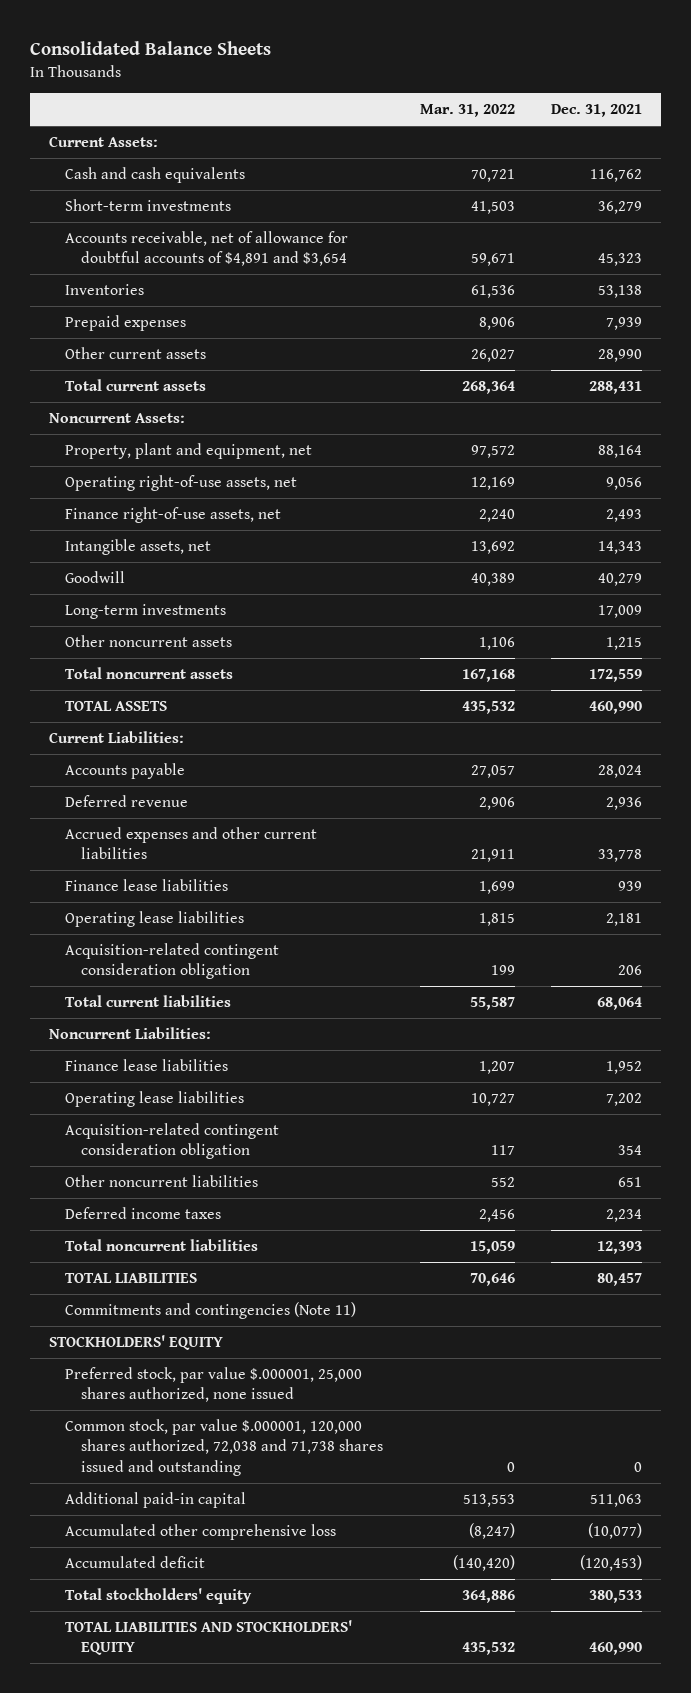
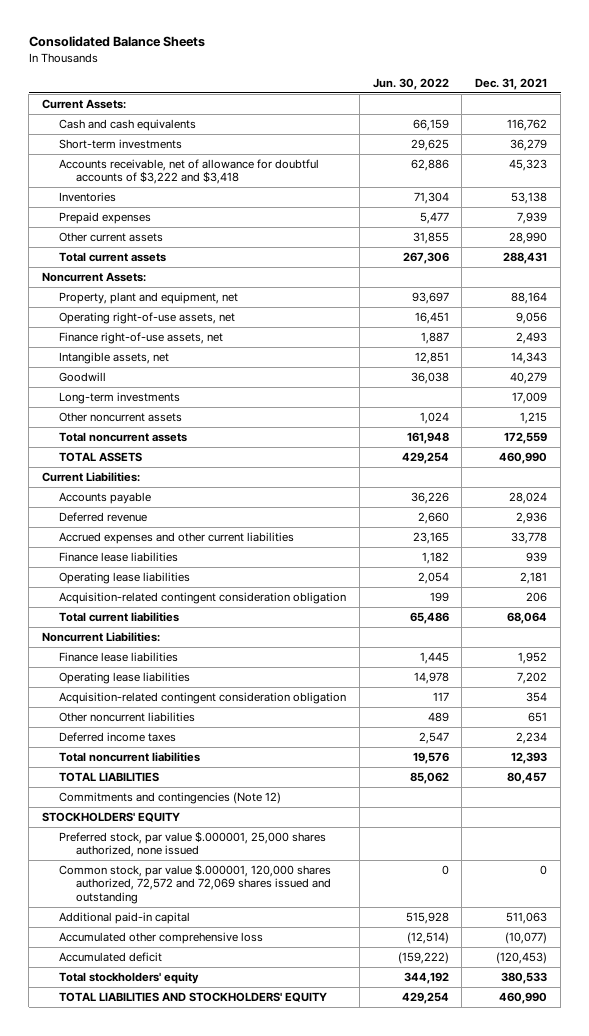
[419,104,515,118] Mar. 31, 2022 -> none
none -> [372,77,449,90] Jun. 30, 2022
[64,231,348,267] Accounts receivable, net of allowance for doubtful accounts of $4,891 and $3,654 -> [59,158,320,185] Accounts receivable, net of allowance for doubtful accounts of $3,222 and $3,418
[64,1302,356,1320] Commitments and contingencies (Note 11) -> [59,791,282,804] Commitments and contingencies (Note 12)
[64,1419,384,1476] Common stock, par value $.000001, 120,000 shares authorized, 72,038 and 71,738 shares issued and outstanding -> [59,863,332,905] Common stock, par value $.000001, 120,000 shares authorized, 72,572 and 72,069 shares issued and outstanding

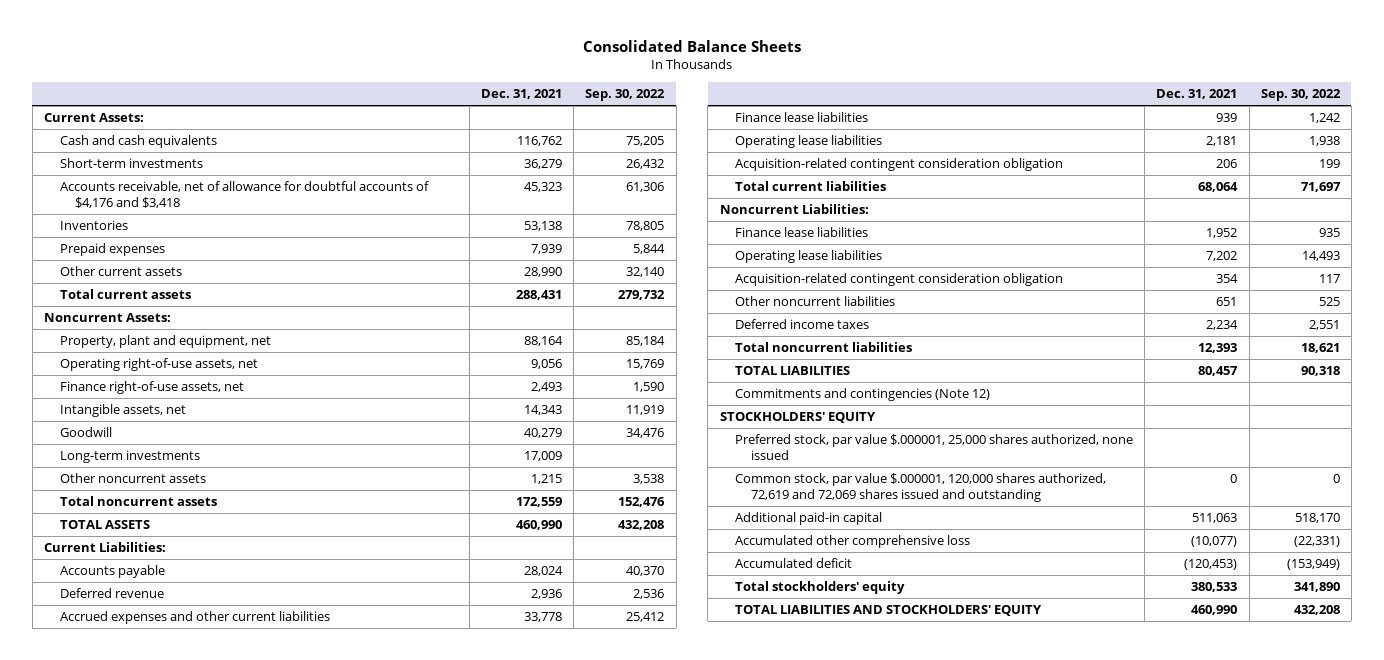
[372,77,449,90] Jun. 30, 2022 -> none
none -> [585,89,666,102] Sep. 30, 2022
[59,158,320,185] Accounts receivable, net of allowance for doubtful accounts of $3,222 and $3,418 -> [59,181,429,209] Accounts receivable, net of allowance for doubtful accounts of $4,176 and $3,418
[59,863,332,905] Common stock, par value $.000001, 120,000 shares authorized, 72,572 and 72,069 shares issued and outstanding -> [735,473,1107,503] Common stock, par value $.000001, 120,000 shares authorized, 72,619 and 72,069 shares issued and outstanding

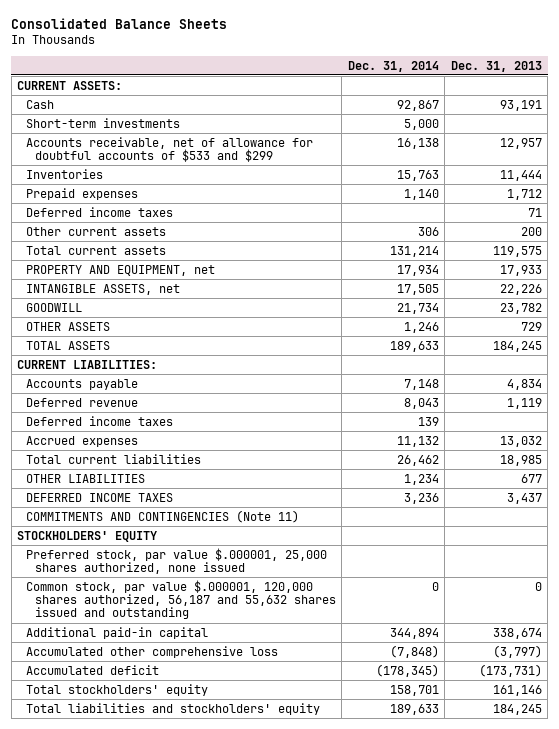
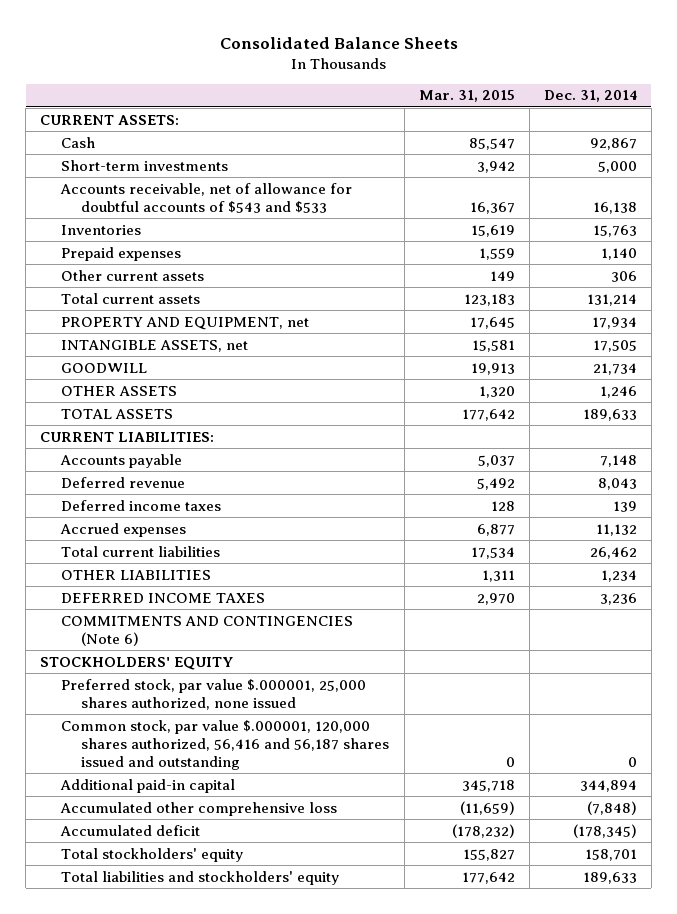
[450,60,542,72] Dec. 31, 2013 -> none
none -> [418,90,515,103] Mar. 31, 2015
[25,136,313,163] Accounts receivable, net of allowance for doubtful accounts of $533 and $299 -> [59,182,352,213] Accounts receivable, net of allowance for doubtful accounts of $543 and $533
[25,206,173,217] Deferred income taxes -> none
[25,509,299,523] COMMITMENTS AND CONTINGENCIES (Note 11) -> [60,615,353,646] COMMITMENTS AND CONTINGENCIES (Note 6)
[25,579,336,620] Common stock, par value $.000001, 120,000 shares authorized, 56,187 and 55,632 shares issued and outstanding -> [60,719,390,770] Common stock, par value $.000001, 120,000 shares authorized, 56,416 and 56,187 shares issued and outstanding

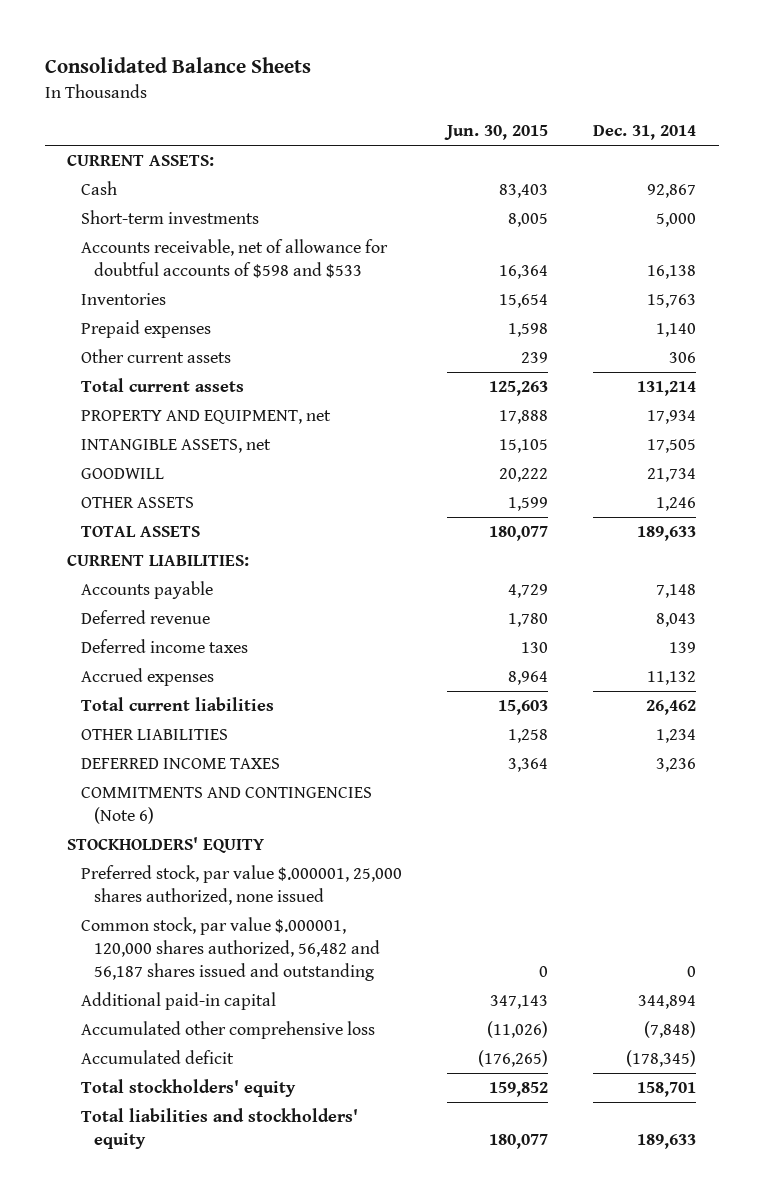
[418,90,515,103] Mar. 31, 2015 -> none
none -> [444,125,549,141] Jun. 30, 2015
[59,182,352,213] Accounts receivable, net of allowance for doubtful accounts of $543 and $533 -> [80,239,388,279] Accounts receivable, net of allowance for doubtful accounts of $598 and $533
[60,719,390,770] Common stock, par value $.000001, 120,000 shares authorized, 56,416 and 56,187 shares issued and outstanding -> [80,917,381,982] Common stock, par value $.000001, 120,000 shares authorized, 56,482 and 56,187 shares issued and outstanding

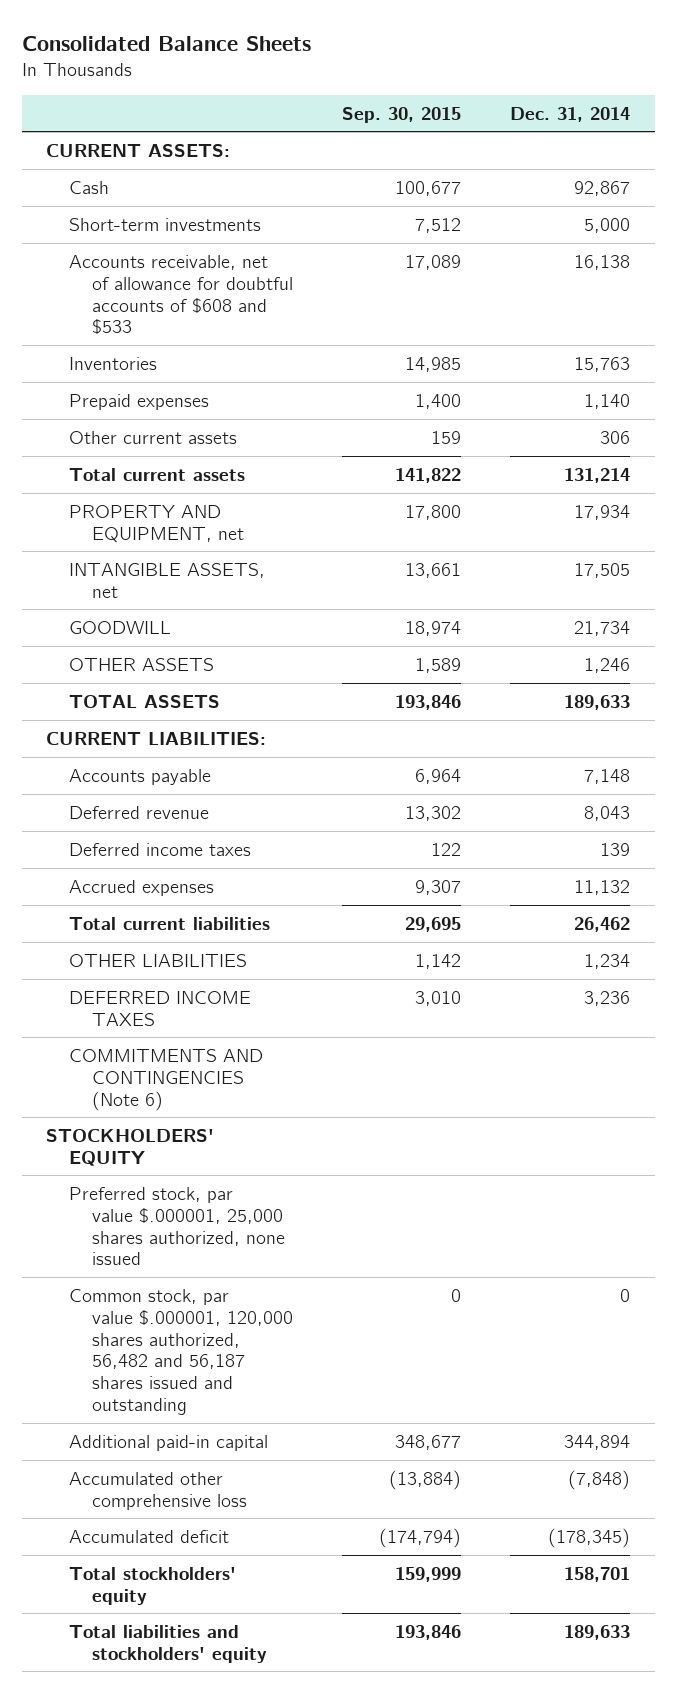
[444,125,549,141] Jun. 30, 2015 -> none
none -> [342,106,462,123] Sep. 30, 2015
[80,239,388,279] Accounts receivable, net of allowance for doubtful accounts of $598 and $533 -> [69,254,294,335] Accounts receivable, net of allowance for doubtful accounts of $608 and $533

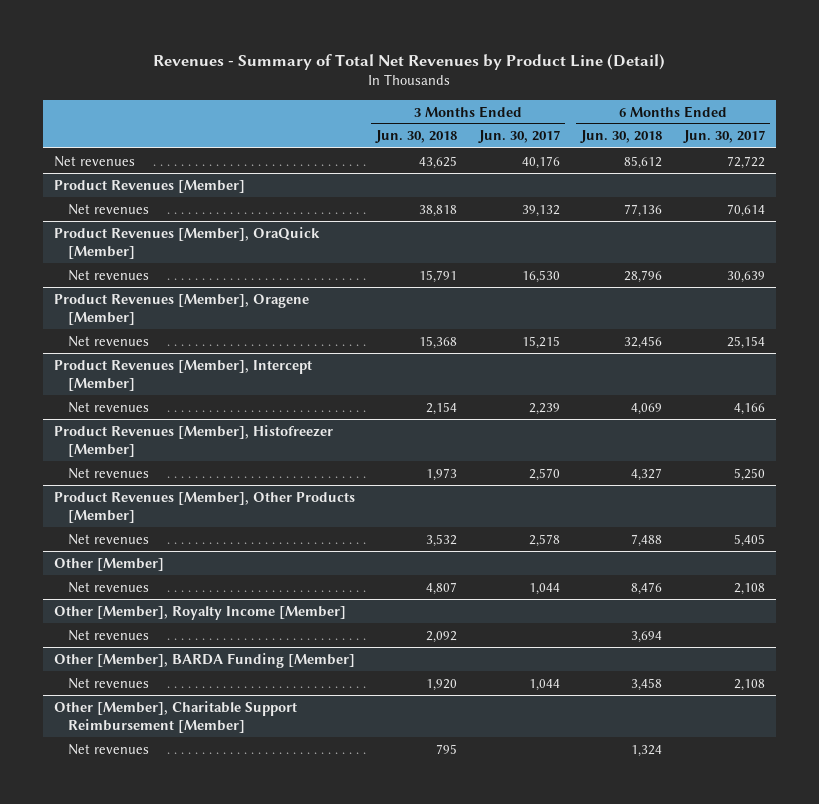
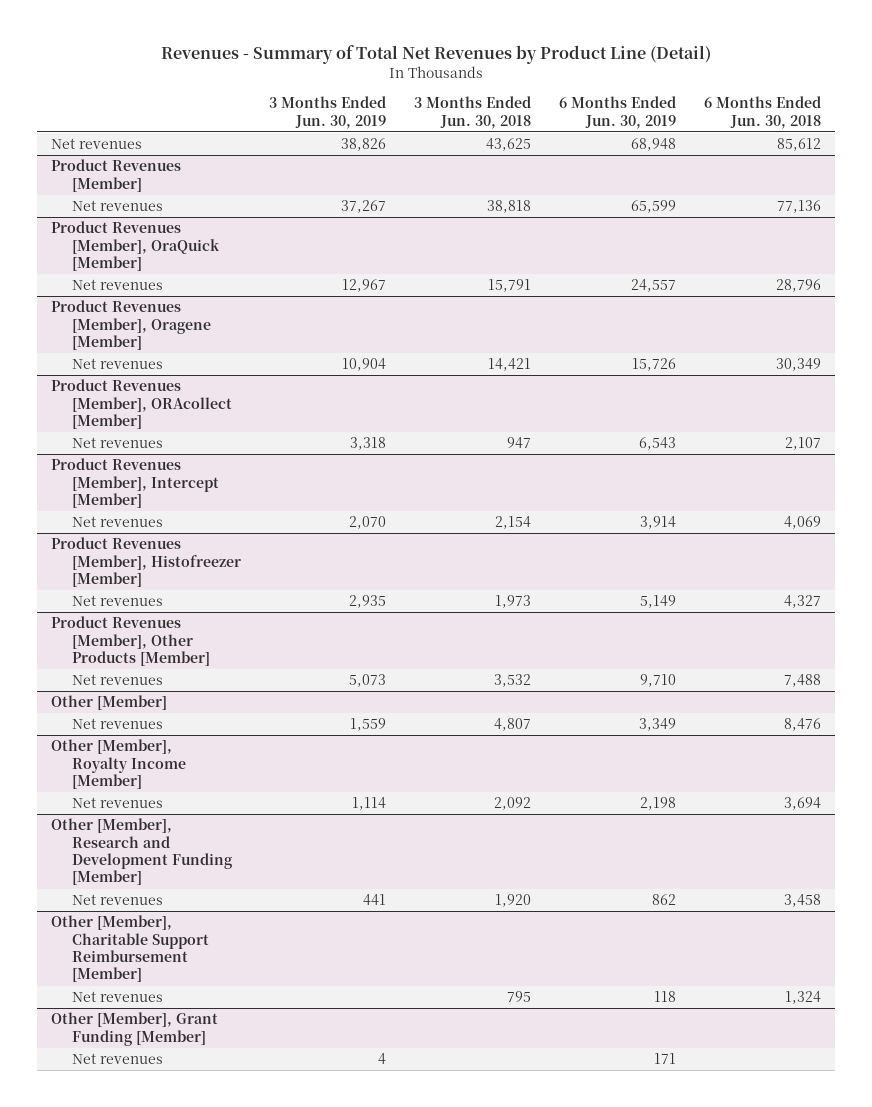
[477,130,560,144] Jun. 30, 2017 -> none
[682,130,765,144] Jun. 30, 2017 -> none
none -> [269,96,387,129] 3 Months Ended Jun. 30, 2019
none -> [558,96,676,129] 6 Months Ended Jun. 30, 2019
[419,335,458,349] 15,368 -> [487,358,531,372] 14,421
[624,335,663,349] 32,456 -> [775,358,821,372] 30,349
none -> [51,379,233,430] Product Revenues [Member], ORAcollect [Member]
none -> [72,437,164,449] Net revenues
[53,652,355,668] Other [Member], BARDA Funding [Member] -> none
none -> [51,818,234,886] Other [Member], Research and Development Funding [Member]
none -> [51,1012,219,1046] Other [Member], Grant Funding [Member]
none -> [72,1053,164,1065] Net revenues

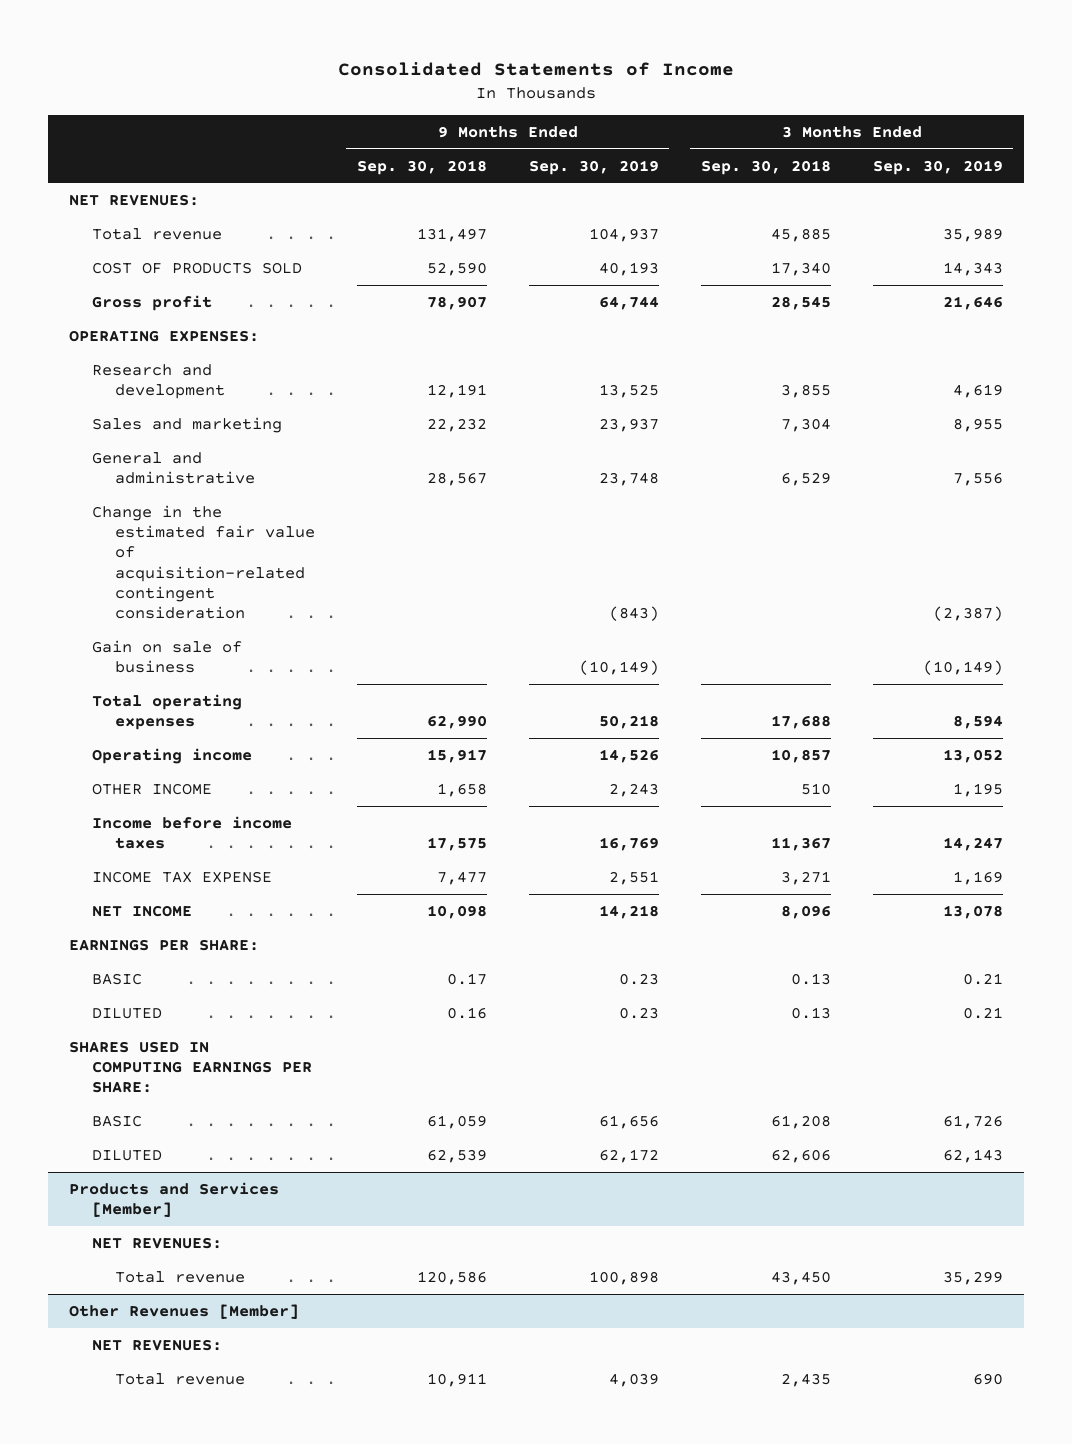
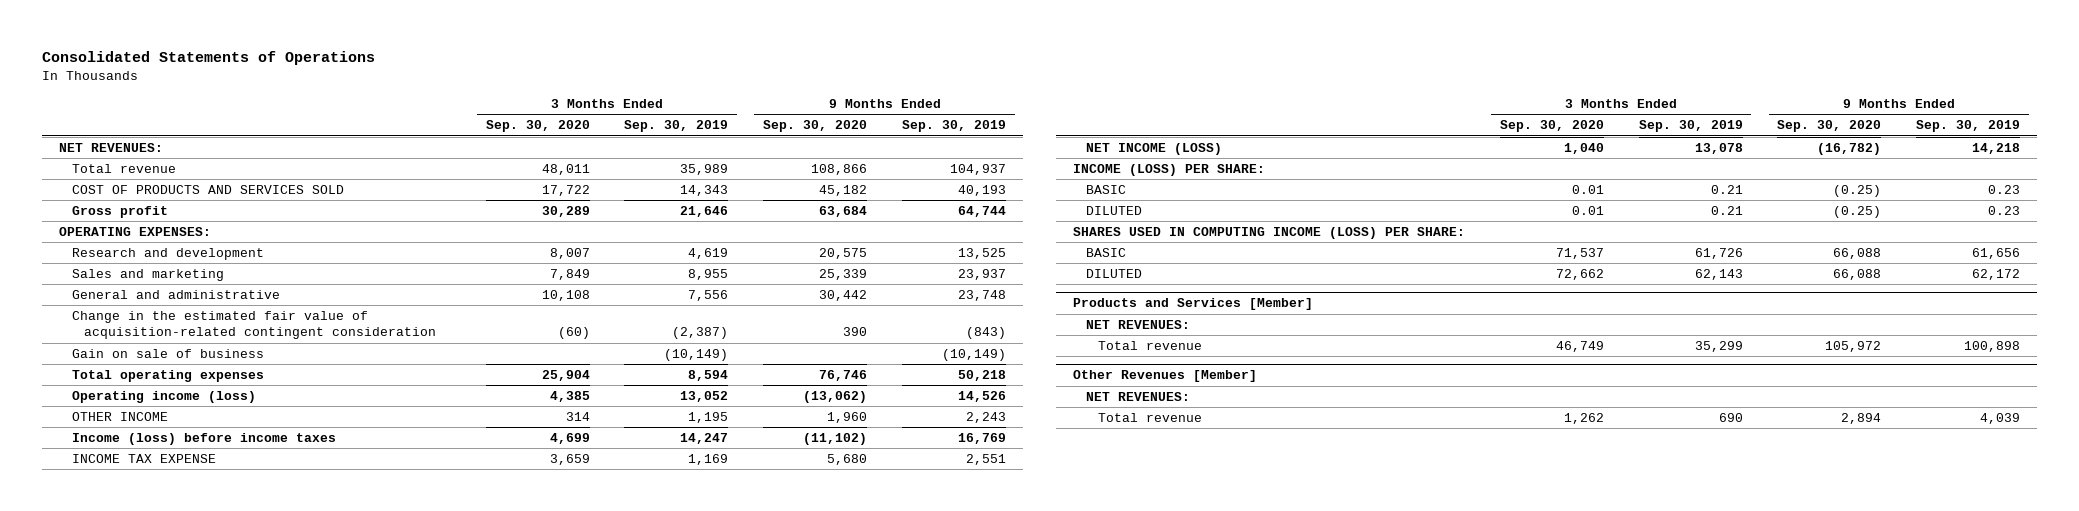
[338,61,735,76] Consolidated Statements of Income -> [41,51,375,66] Consolidated Statements of Operations
[356,159,487,175] Sep. 30, 2018 -> none
[700,159,831,175] Sep. 30, 2018 -> none
none -> [485,120,590,133] Sep. 30, 2020
none -> [763,120,868,133] Sep. 30, 2020
[91,261,302,274] COST OF PRODUCTS SOLD -> [71,185,344,195] COST OF PRODUCTS AND SERVICES SOLD
[91,747,252,764] Operating income -> [71,391,256,404] Operating income (loss)
[91,815,292,850] Income before income taxes -> [71,433,336,446] Income (loss) before income taxes
[91,904,192,917] NET INCOME -> [1085,143,1222,156] NET INCOME (LOSS)
[69,938,260,951] EARNINGS PER SHARE: -> [1073,164,1266,177] INCOME (LOSS) PER SHARE:
[69,1040,312,1094] SHARES USED IN COMPUTING EARNINGS PER SHARE: -> [1073,227,1466,240] SHARES USED IN COMPUTING INCOME (LOSS) PER SHARE:

